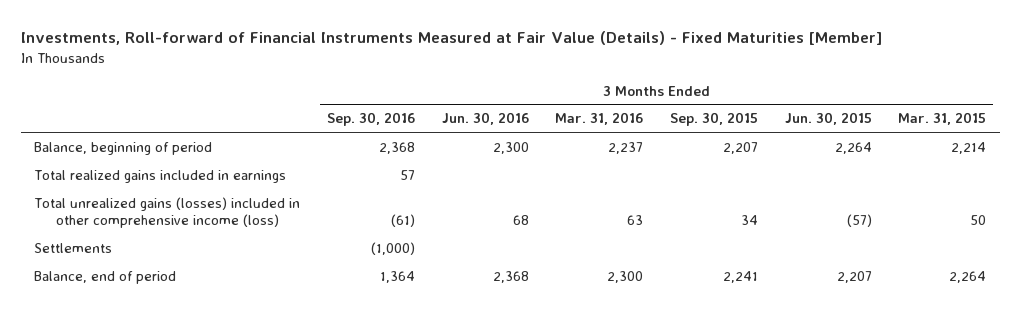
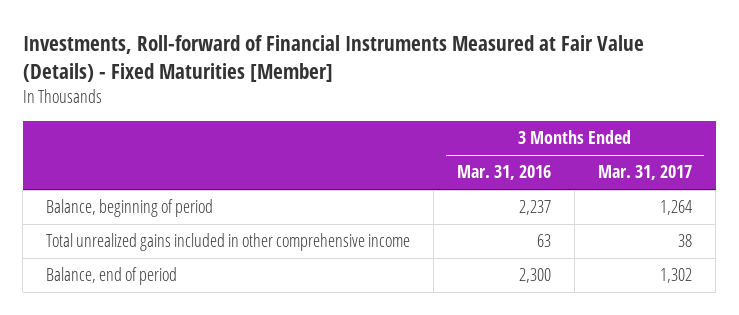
[326,112,415,127] Sep. 30, 2016 -> none
[441,112,529,126] Jun. 30, 2016 -> none
[670,112,759,127] Sep. 30, 2015 -> none
[784,112,872,126] Jun. 30, 2015 -> none
[898,112,987,126] Mar. 31, 2015 -> none
none -> [598,165,693,181] Mar. 31, 2017
[34,169,287,183] Total realized gains included in earnings -> none
[34,242,113,253] Settlements -> none
[34,196,301,229] Total unrealized gains (losses) included in other comprehensive income (loss) -> [46,233,411,252] Total unrealized gains included in other comprehensive income

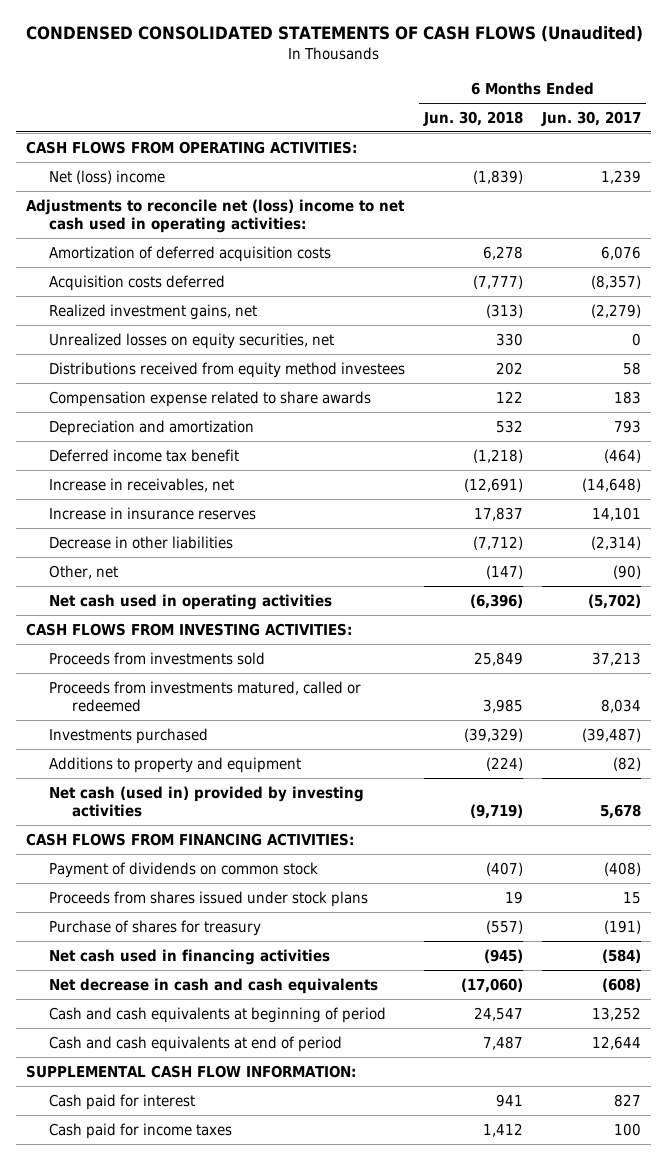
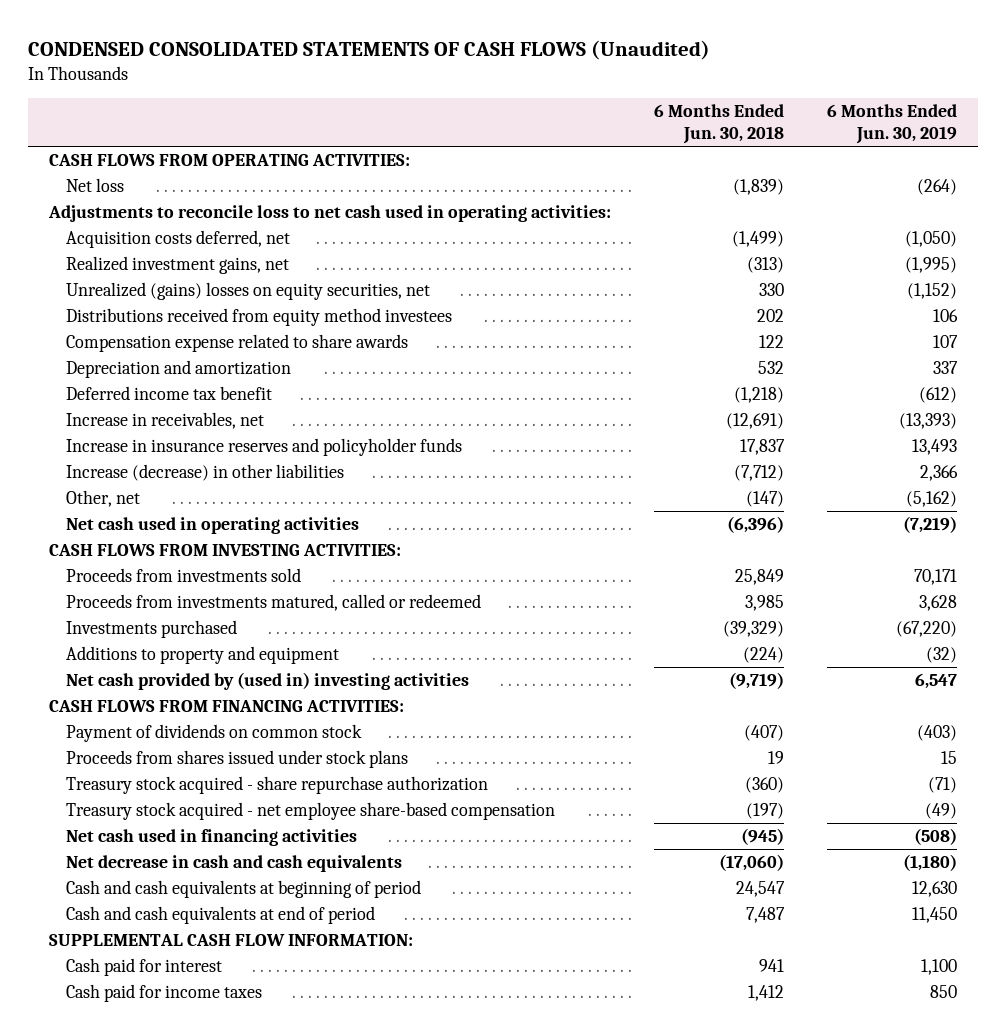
[541,110,642,126] Jun. 30, 2017 -> none
none -> [826,104,957,145] 6 Months Ended Jun. 30, 2019
[49,245,332,262] Amortization of deferred acquisition costs -> none
[49,169,166,184] Net (loss) income -> [66,178,125,193] Net loss
[25,198,405,234] Adjustments to reconcile net (loss) income to net cash used in operating activities: -> [47,205,611,223] Adjustments to reconcile loss to net cash used in operating activities:
[49,274,226,291] Acquisition costs deferred -> [66,230,291,249] Acquisition costs deferred, net
[473,274,524,289] (7,777) -> [731,231,784,248] (1,499)
[49,332,335,349] Unrealized losses on equity securities, net -> [66,282,431,301] Unrealized (gains) losses on equity securities, net
[49,506,257,520] Increase in insurance reserves -> [66,438,463,457] Increase in insurance reserves and policyholder funds
[49,535,234,549] Decrease in other liabilities -> [66,464,345,482] Increase (decrease) in other liabilities
[49,785,365,818] Net cash (used in) provided by investing activities -> [66,672,470,691] Net cash provided by (used in) investing activities
[49,919,262,936] Purchase of shares for treasury -> none
none -> [66,776,489,795] Treasury stock acquired - share repurchase authorization
none -> [66,802,556,821] Treasury stock acquired - net employee share-based compensation

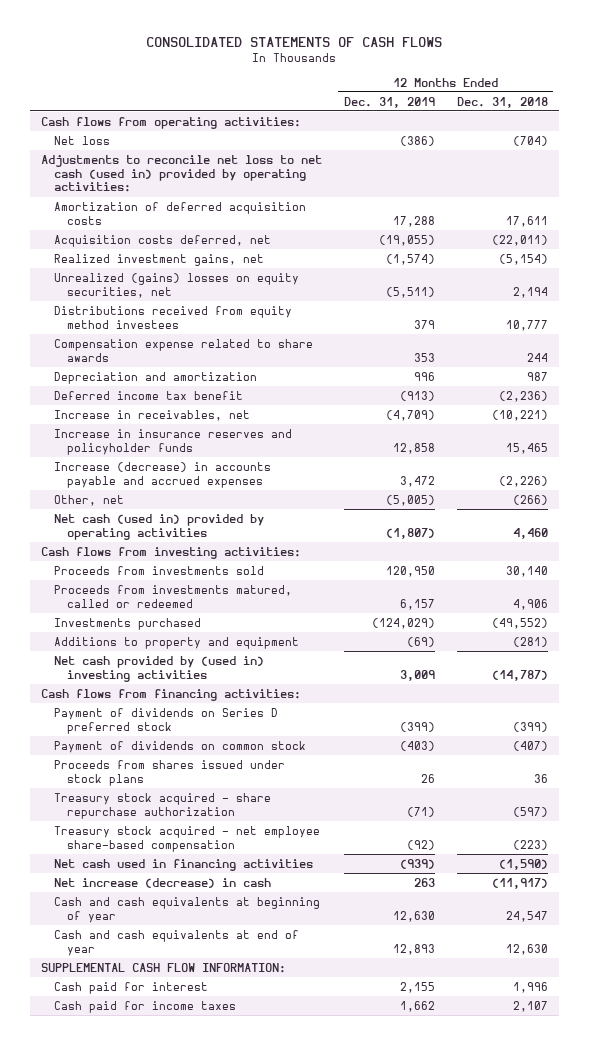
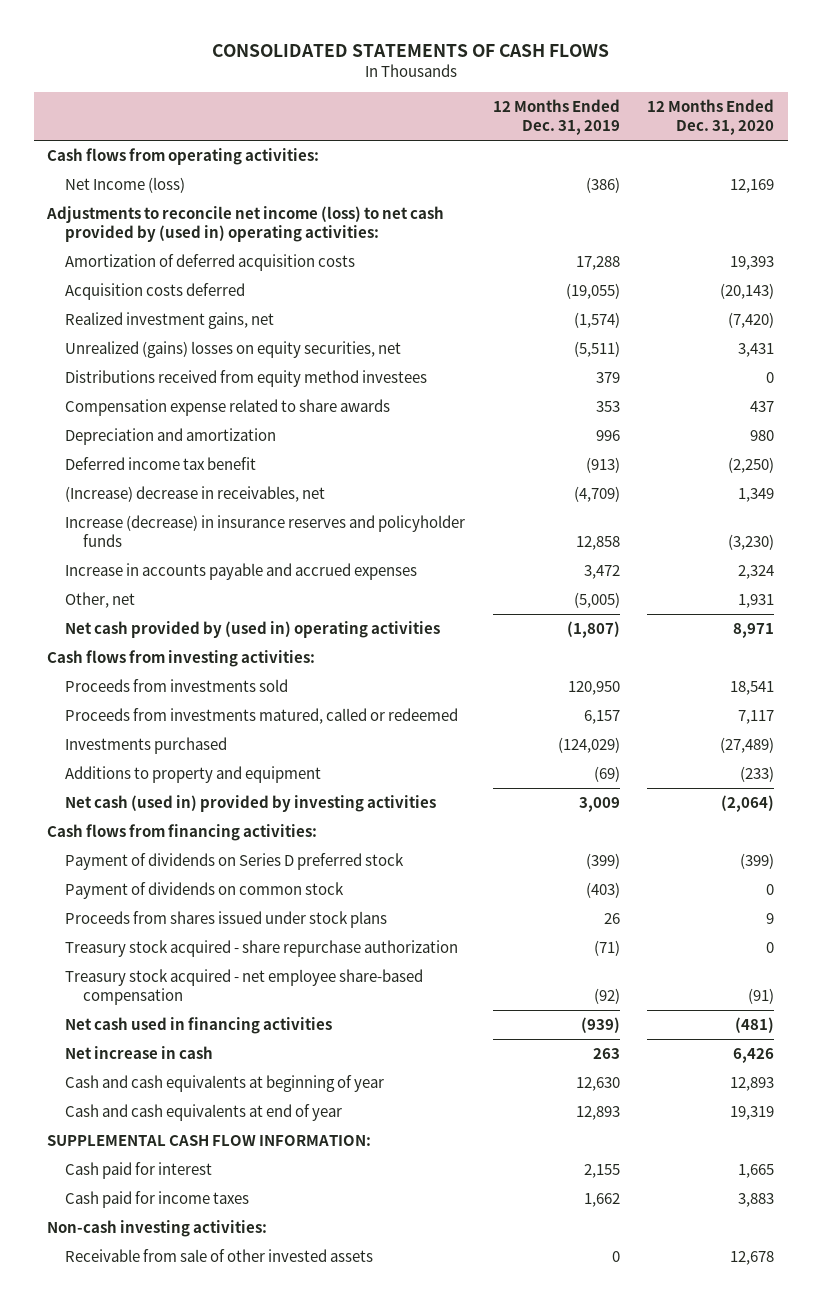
[456,96,548,108] Dec. 31, 2018 -> none
none -> [647,99,775,136] 12 Months Ended Dec. 31, 2020
[54,135,111,145] Net loss -> [65,177,186,194] Net Income (loss)
[40,154,322,193] Adjustments to reconcile net loss to net cash (used in) provided by operating activities: -> [46,206,445,242] Adjustments to reconcile net income (loss) to net cash provided by (used in) operating activities:
[54,234,272,247] Acquisition costs deferred, net -> [65,283,246,301] Acquisition costs deferred
[54,409,251,421] Increase in receivables, net -> [65,486,326,503] (Increase) decrease in receivables, net
[54,428,293,455] Increase in insurance reserves and policyholder funds -> [65,515,466,547] Increase (decrease) in insurance reserves and policyholder funds
[54,461,272,488] Increase (decrease) in accounts payable and accrued expenses -> [65,563,418,581] Increase in accounts payable and accrued expenses
[54,513,265,540] Net cash (used in) provided by operating activities -> [65,621,441,639] Net cash provided by (used in) operating activities
[54,655,265,682] Net cash provided by (used in) investing activities -> [65,795,437,813] Net cash (used in) provided by investing activities
[54,877,272,888] Net increase (decrease) in cash -> [65,1046,214,1060] Net increase in cash
none -> [47,1220,268,1238] Non-cash investing activities:
none -> [65,1249,374,1263] Receivable from sale of other invested assets

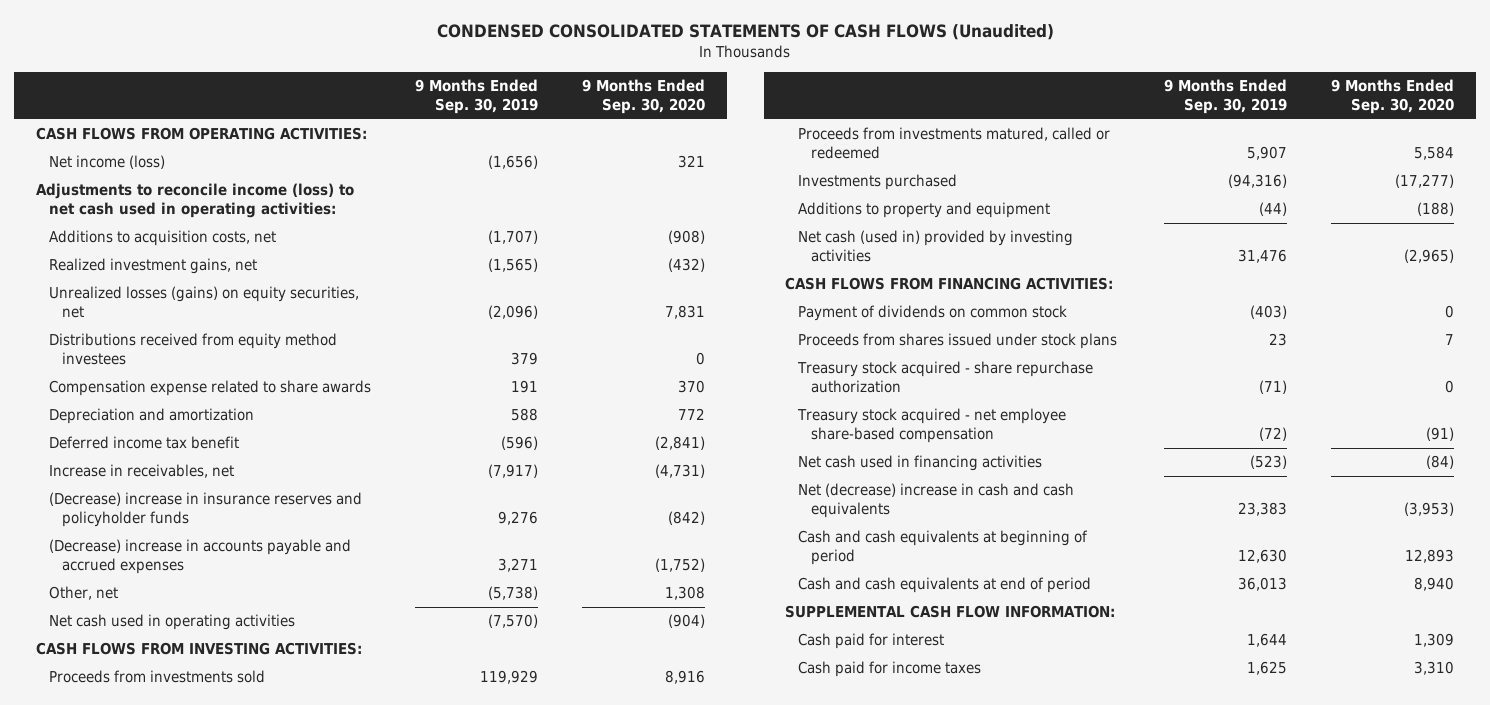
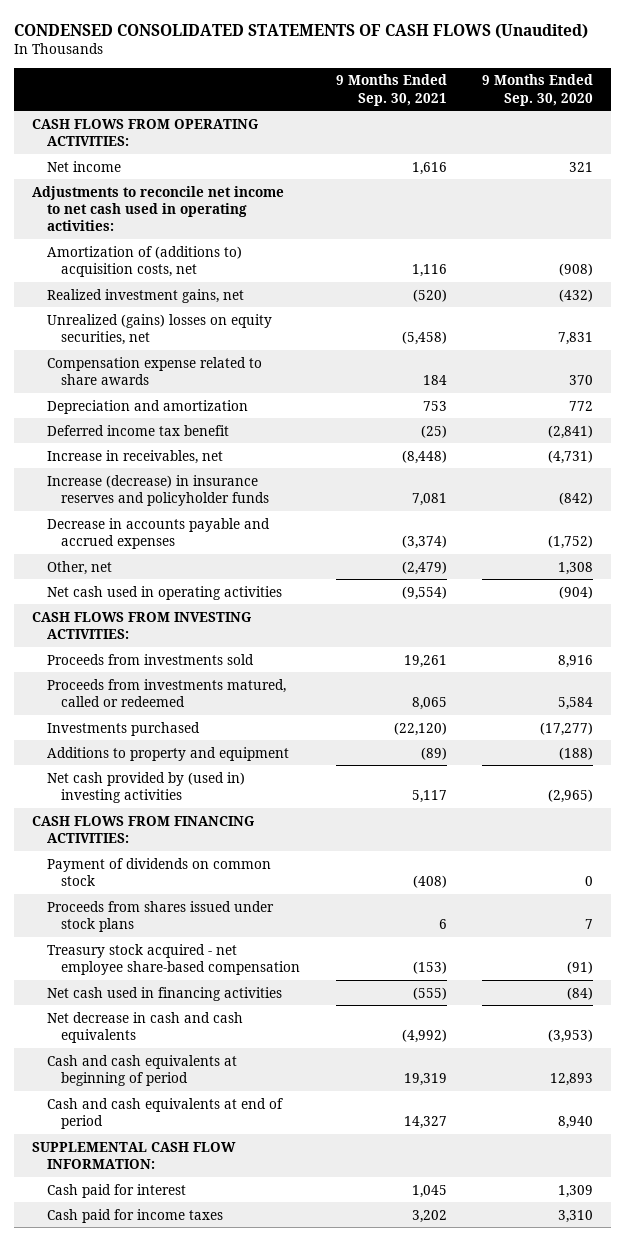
[414,79,538,115] 9 Months Ended Sep. 30, 2019 -> none
none -> [335,74,447,106] 9 Months Ended Sep. 30, 2021
[49,155,166,170] Net income (loss) -> [46,160,121,172] Net income
[36,183,355,219] Adjustments to reconcile income (loss) to net cash used in operating activities: -> [32,185,285,232] Adjustments to reconcile net income to net cash used in operating activities:
[49,230,277,247] Additions to acquisition costs, net -> [46,245,242,277] Amortization of (additions to) acquisition costs, net
[49,333,338,366] Distributions received from equity method investees -> none
[49,286,360,319] Unrealized losses (gains) on equity securities, net -> [46,313,272,345] Unrealized (gains) losses on equity securities, net
[49,492,363,528] (Decrease) increase in insurance reserves and policyholder funds -> [46,474,270,506] Increase (decrease) in insurance reserves and policyholder funds
[49,539,352,575] (Decrease) increase in accounts payable and accrued expenses -> [46,517,270,549] Decrease in accounts payable and accrued expenses
[798,230,1074,263] Net cash (used in) provided by investing activities -> [46,771,245,803] Net cash provided by (used in) investing activities
[797,361,1094,394] Treasury stock acquired - share repurchase authorization -> none
[798,483,1075,519] Net (decrease) increase in cash and cash equivalents -> [46,1011,243,1043] Net decrease in cash and cash equivalents

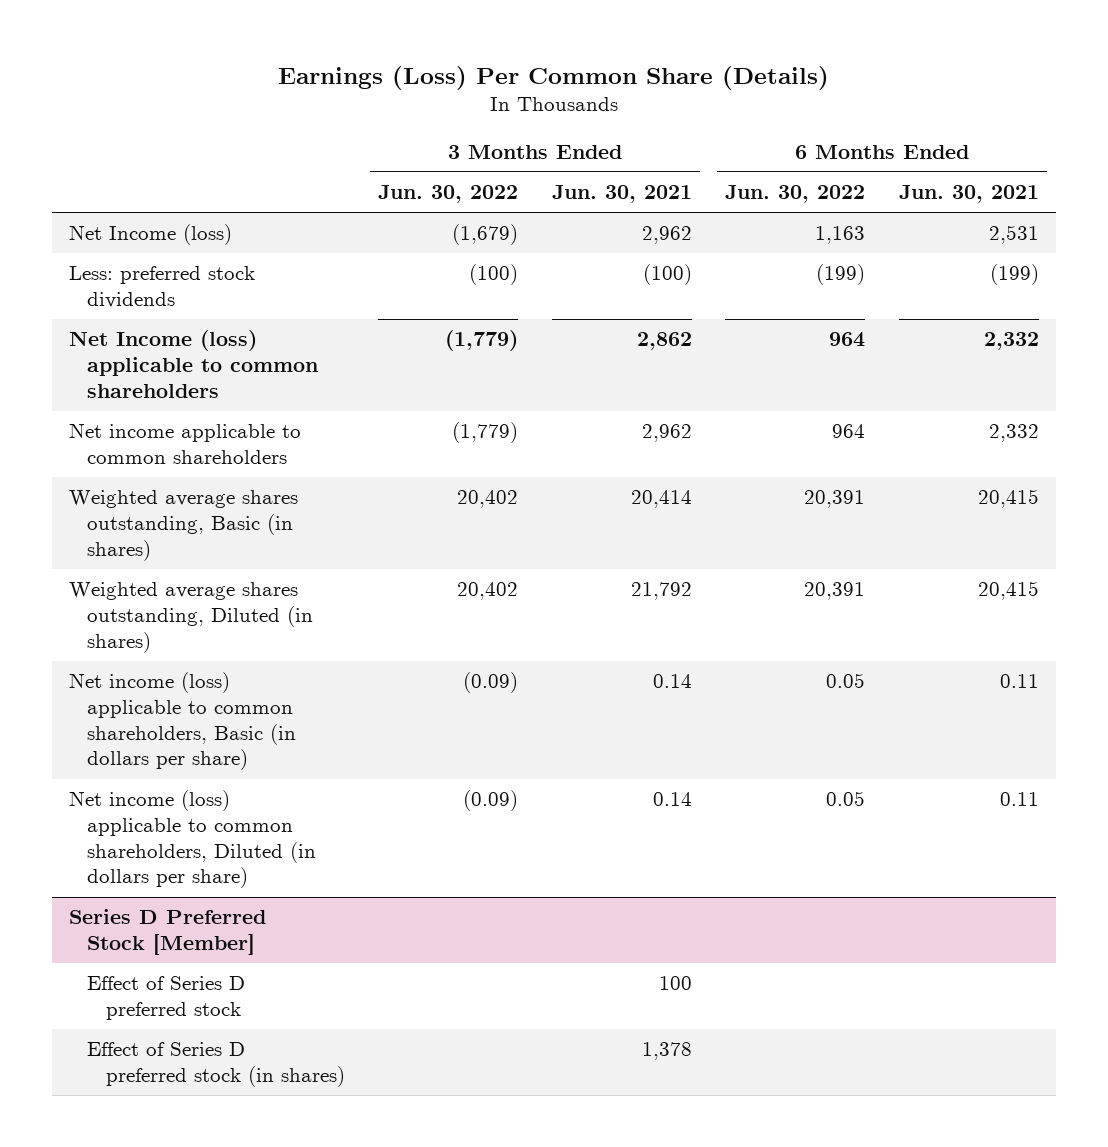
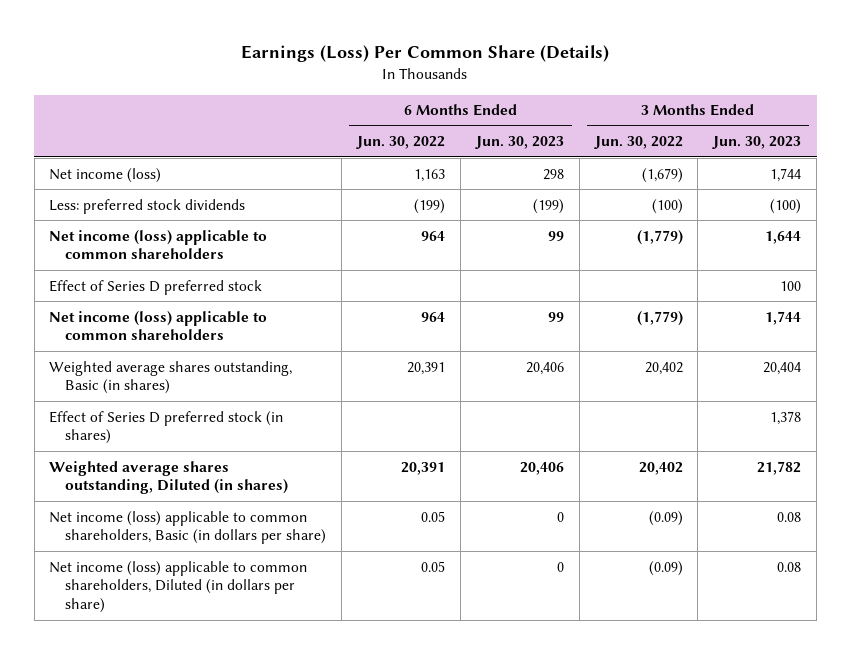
[551,185,692,204] Jun. 30, 2021 -> none
[899,185,1040,204] Jun. 30, 2021 -> none
none -> [474,136,564,150] Jun. 30, 2023
none -> [712,136,802,150] Jun. 30, 2023
[68,224,232,246] Net Income (loss) -> [49,167,162,183] Net income (loss)
[68,330,319,398] Net Income (loss) applicable to common shareholders -> [49,229,268,260] Net income (loss) applicable to common shareholders
none -> [49,279,263,295] Effect of Series D preferred stock
[68,423,301,464] Net income applicable to common shareholders -> [49,310,268,341] Net income (loss) applicable to common shareholders
none -> [49,410,284,445] Effect of Series D preferred stock (in shares)
[68,909,266,955] Series D Preferred Stock [Member] -> none
[87,976,246,1020] Effect of Series D preferred stock -> none
[87,1042,345,1087] Effect of Series D preferred stock (in shares) -> none

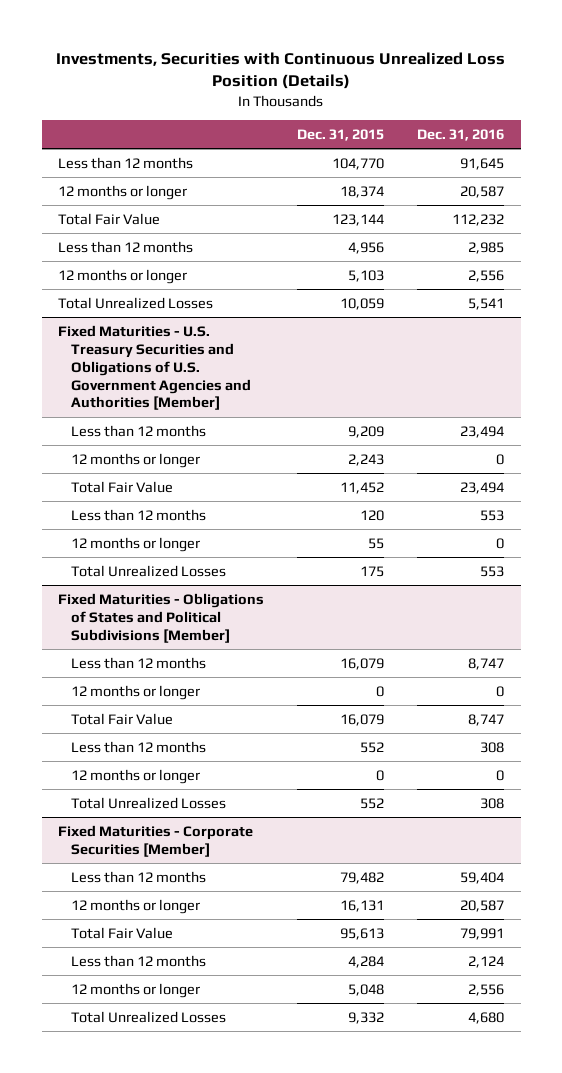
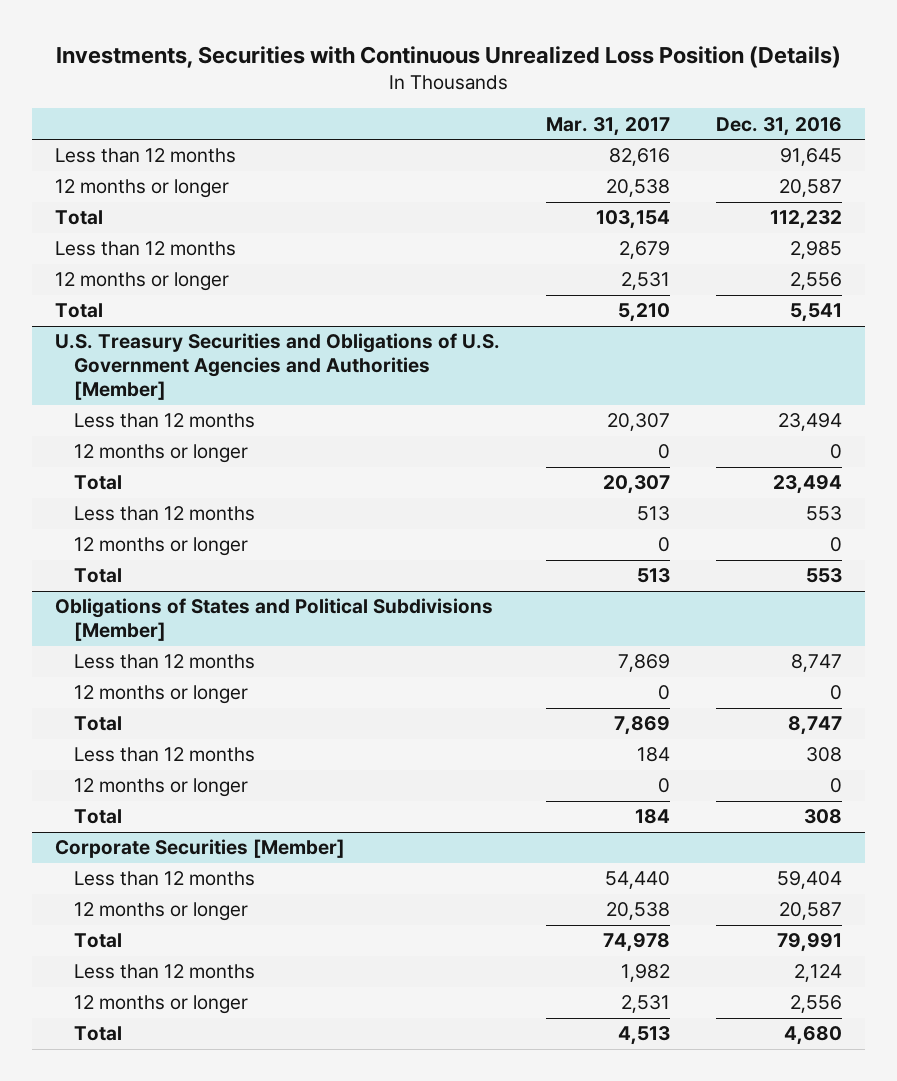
[297,128,385,141] Dec. 31, 2015 -> none
none -> [546,116,671,136] Mar. 31, 2017
[58,212,161,225] Total Fair Value -> [55,210,104,226] Total
[58,296,214,309] Total Unrealized Losses -> [55,303,104,319] Total
[58,324,252,411] Fixed Maturities - U.S. Treasury Securities and Obligations of U.S. Government Agencies and Authorities [Member] -> [55,333,501,401] U.S. Treasury Securities and Obligations of U.S. Government Agencies and Authorities [Member]
[71,480,174,493] Total Fair Value -> [73,475,122,491] Total
[71,564,227,577] Total Unrealized Losses -> [73,568,122,584] Total
[58,592,265,643] Fixed Maturities - Obligations of States and Political Subdivisions [Member] -> [55,598,494,642] Obligations of States and Political Subdivisions [Member]
[71,712,174,725] Total Fair Value -> [73,716,122,732] Total
[71,796,227,809] Total Unrealized Losses -> [73,809,122,825] Total
[58,824,254,857] Fixed Maturities - Corporate Securities [Member] -> [55,839,346,859] Corporate Securities [Member]
[71,926,174,939] Total Fair Value -> [73,933,122,949] Total
[71,1010,227,1023] Total Unrealized Losses -> [73,1026,122,1042] Total

